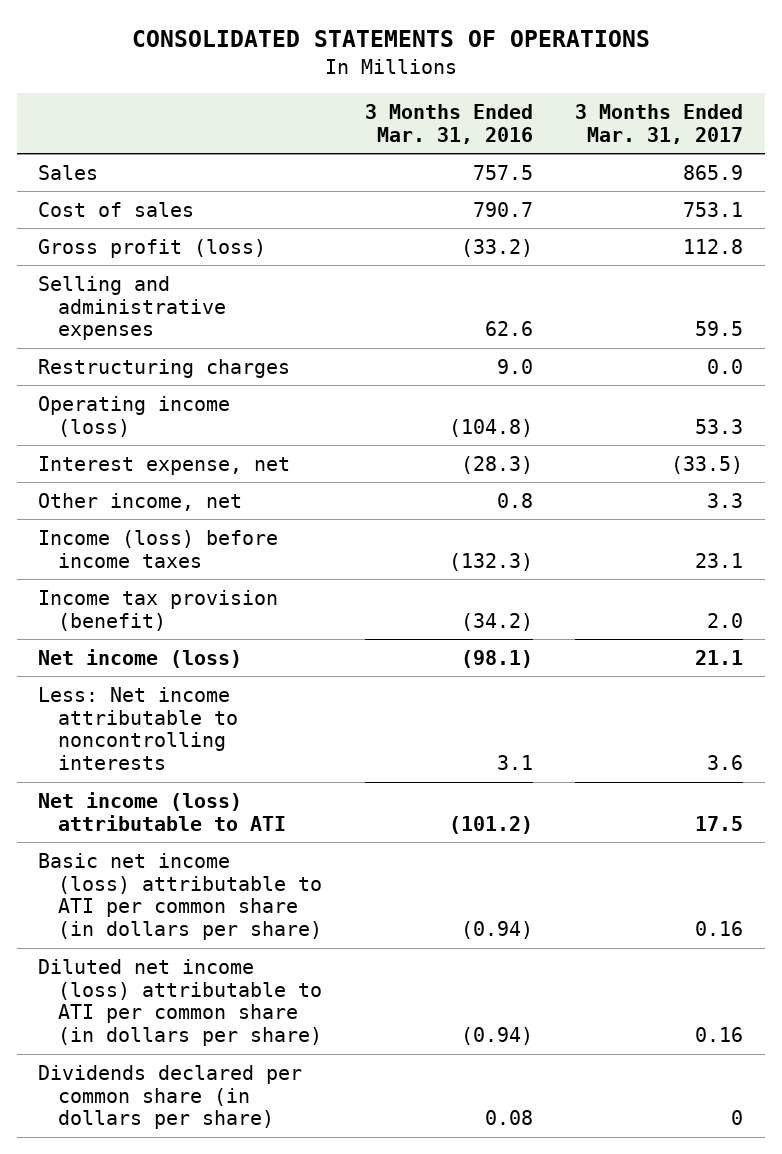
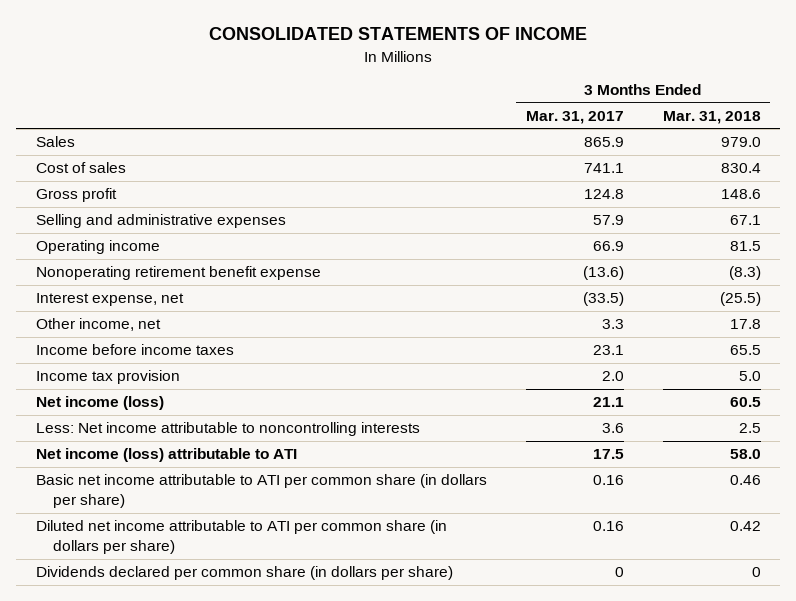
[131,30,650,48] CONSOLIDATED STATEMENTS OF OPERATIONS -> [209,27,588,41] CONSOLIDATED STATEMENTS OF INCOME
[364,104,533,144] 3 Months Ended Mar. 31, 2016 -> none
none -> [662,110,761,124] Mar. 31, 2018
[38,358,291,378] Restructuring charges -> none
[683,201,744,217] 753.1 -> [583,163,624,174] 741.1
[38,238,267,258] Gross profit (loss) -> [35,188,117,203] Gross profit
[683,238,744,254] 112.8 -> [583,189,624,200] 124.8
[695,321,744,337] 59.5 -> [592,215,624,226] 57.9
[38,395,231,437] Operating income (loss) -> [35,240,160,255] Operating income
[695,418,744,434] 53.3 -> [592,241,624,252] 66.9
none -> [35,266,321,281] Nonoperating retirement benefit expense
[38,529,279,568] Income (loss) before income taxes -> [35,344,234,356] Income before income taxes
[38,589,279,631] Income tax provision (benefit) -> [35,370,180,385] Income tax provision
[38,852,322,941] Basic net income (loss) attributable to ATI per common share (in dollars per share) -> [35,474,487,509] Basic net income attributable to ATI per common share (in dollars per share)
[38,958,322,1047] Diluted net income (loss) attributable to ATI per common share (in dollars per share) -> [35,520,447,555] Diluted net income attributable to ATI per common share (in dollars per share)

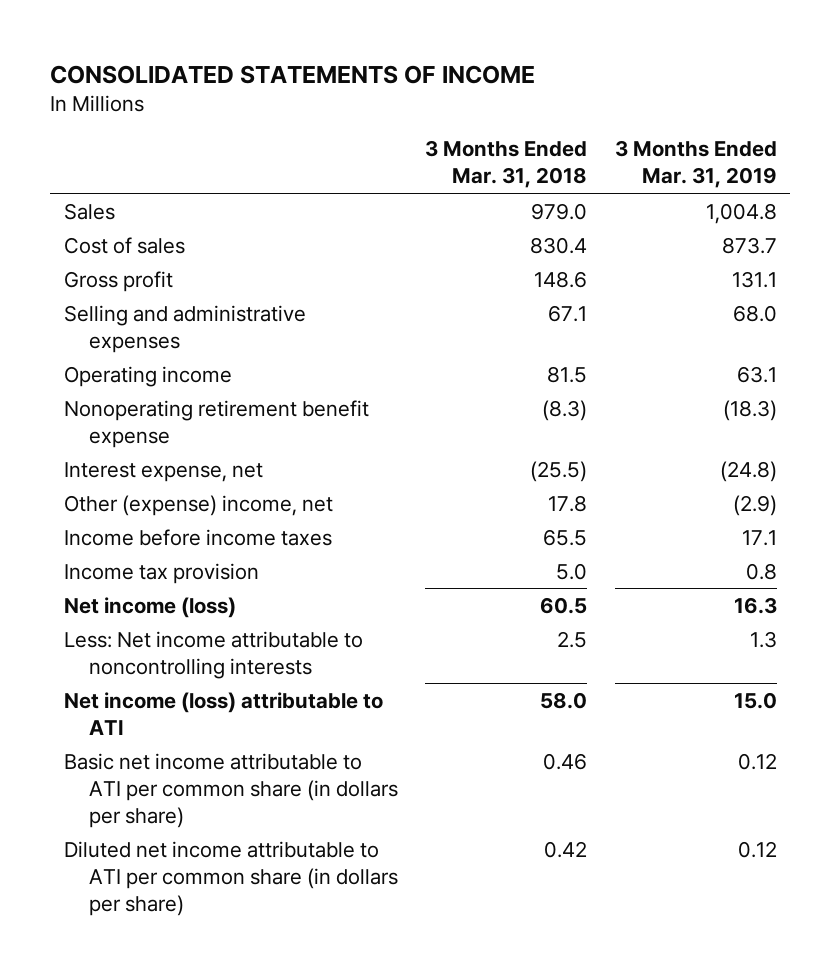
[525,110,624,124] Mar. 31, 2017 -> none
none -> [614,140,777,189] 3 Months Ended Mar. 31, 2019
[35,318,161,332] Other income, net -> [63,494,333,516] Other (expense) income, net
[35,566,453,581] Dividends declared per common share (in dollars per share) -> none

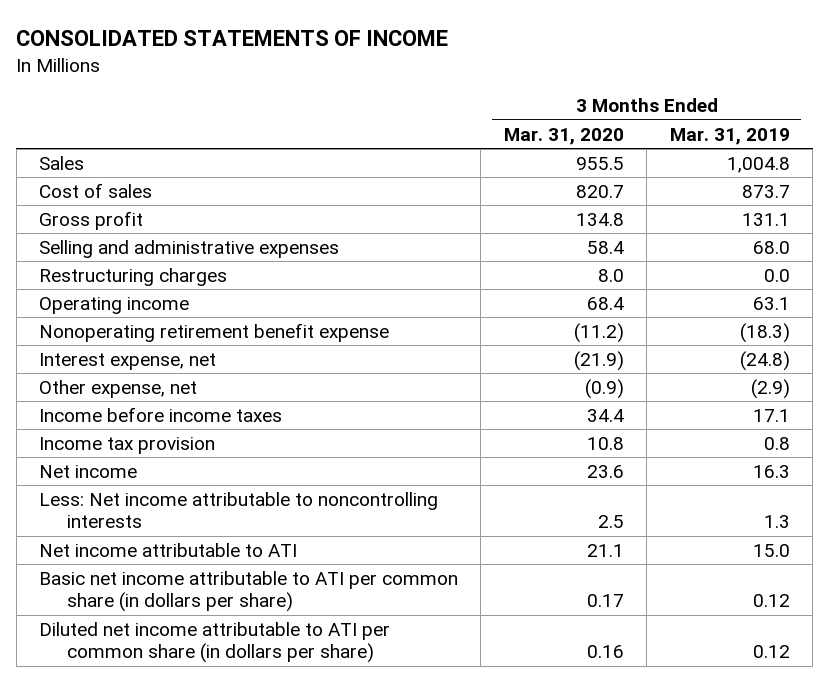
[425,140,588,189] 3 Months Ended Mar. 31, 2018 -> none
none -> [503,127,624,145] Mar. 31, 2020
none -> [39,268,228,287] Restructuring charges
[63,494,333,516] Other (expense) income, net -> [39,380,198,399] Other expense, net
[63,596,236,618] Net income (loss) -> [39,465,138,479] Net income
[63,691,383,735] Net income (loss) attributable to ATI -> [39,543,298,558] Net income attributable to ATI

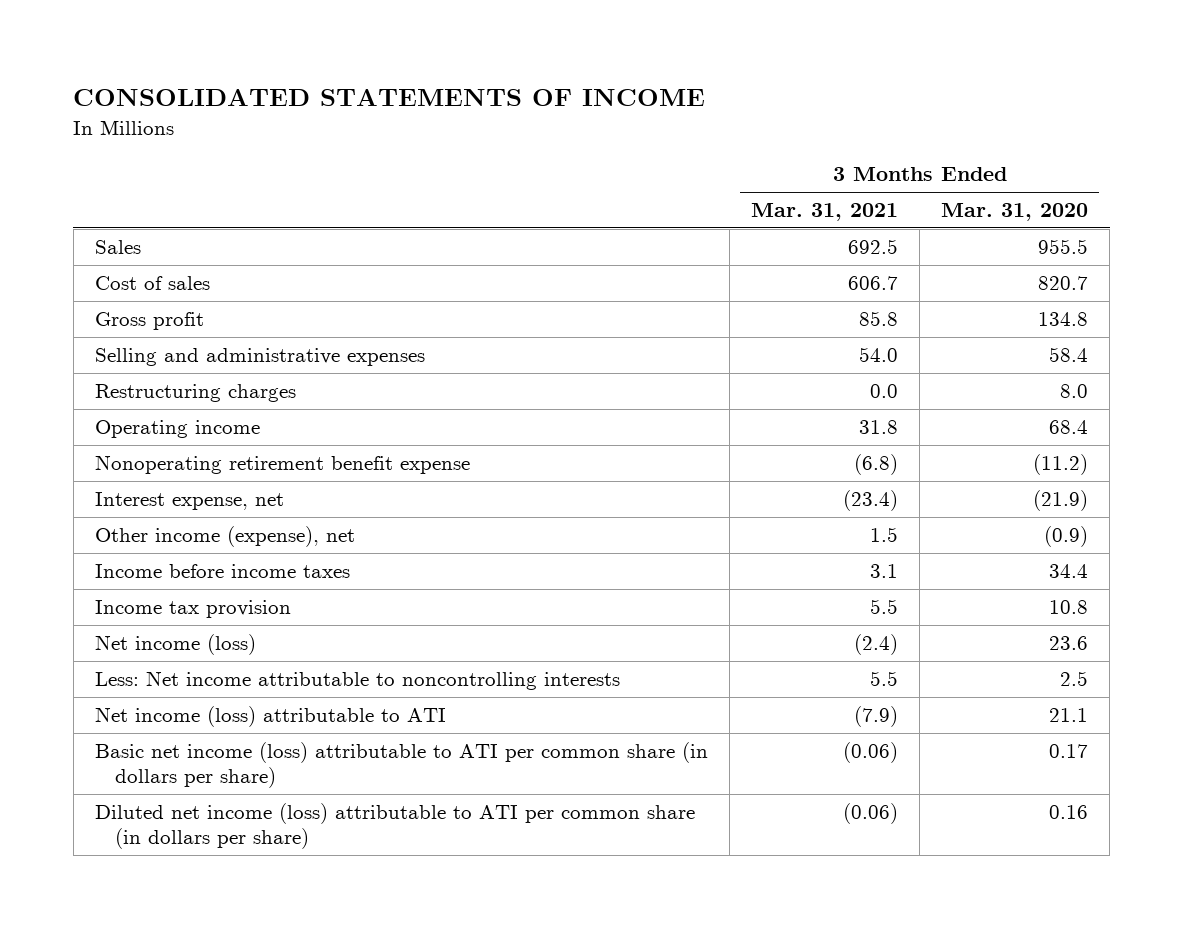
[669,127,790,145] Mar. 31, 2019 -> none
none -> [751,203,899,222] Mar. 31, 2021
[39,380,198,399] Other expense, net -> [94,526,355,548] Other income (expense), net
[39,465,138,479] Net income -> [94,634,256,656] Net income (loss)
[39,543,298,558] Net income attributable to ATI -> [94,706,446,728] Net income (loss) attributable to ATI
[39,571,459,613] Basic net income attributable to ATI per common share (in dollars per share) -> [94,742,708,789] Basic net income (loss) attributable to ATI per common share (in dollars per share)
[39,622,391,664] Diluted net income attributable to ATI per common share (in dollars per share) -> [94,803,695,850] Diluted net income (loss) attributable to ATI per common share (in dollars per share)

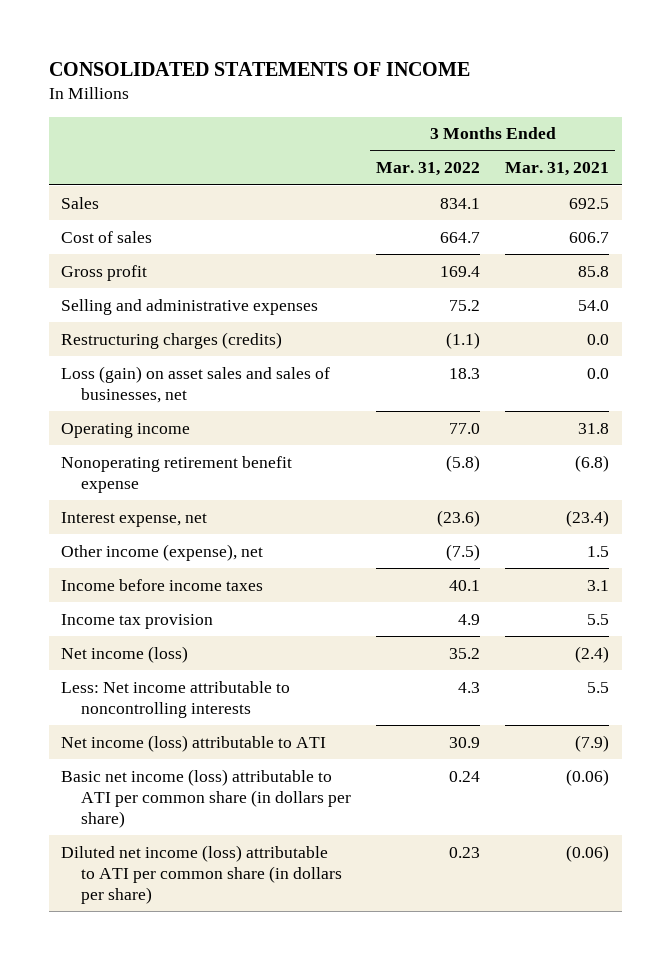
[941,203,1089,222] Mar. 31, 2020 -> none
none -> [375,162,480,177] Mar. 31, 2022
[94,384,296,403] Restructuring charges -> [61,331,283,349] Restructuring charges (credits)
none -> [61,365,331,403] Loss (gain) on asset sales and sales of businesses, net

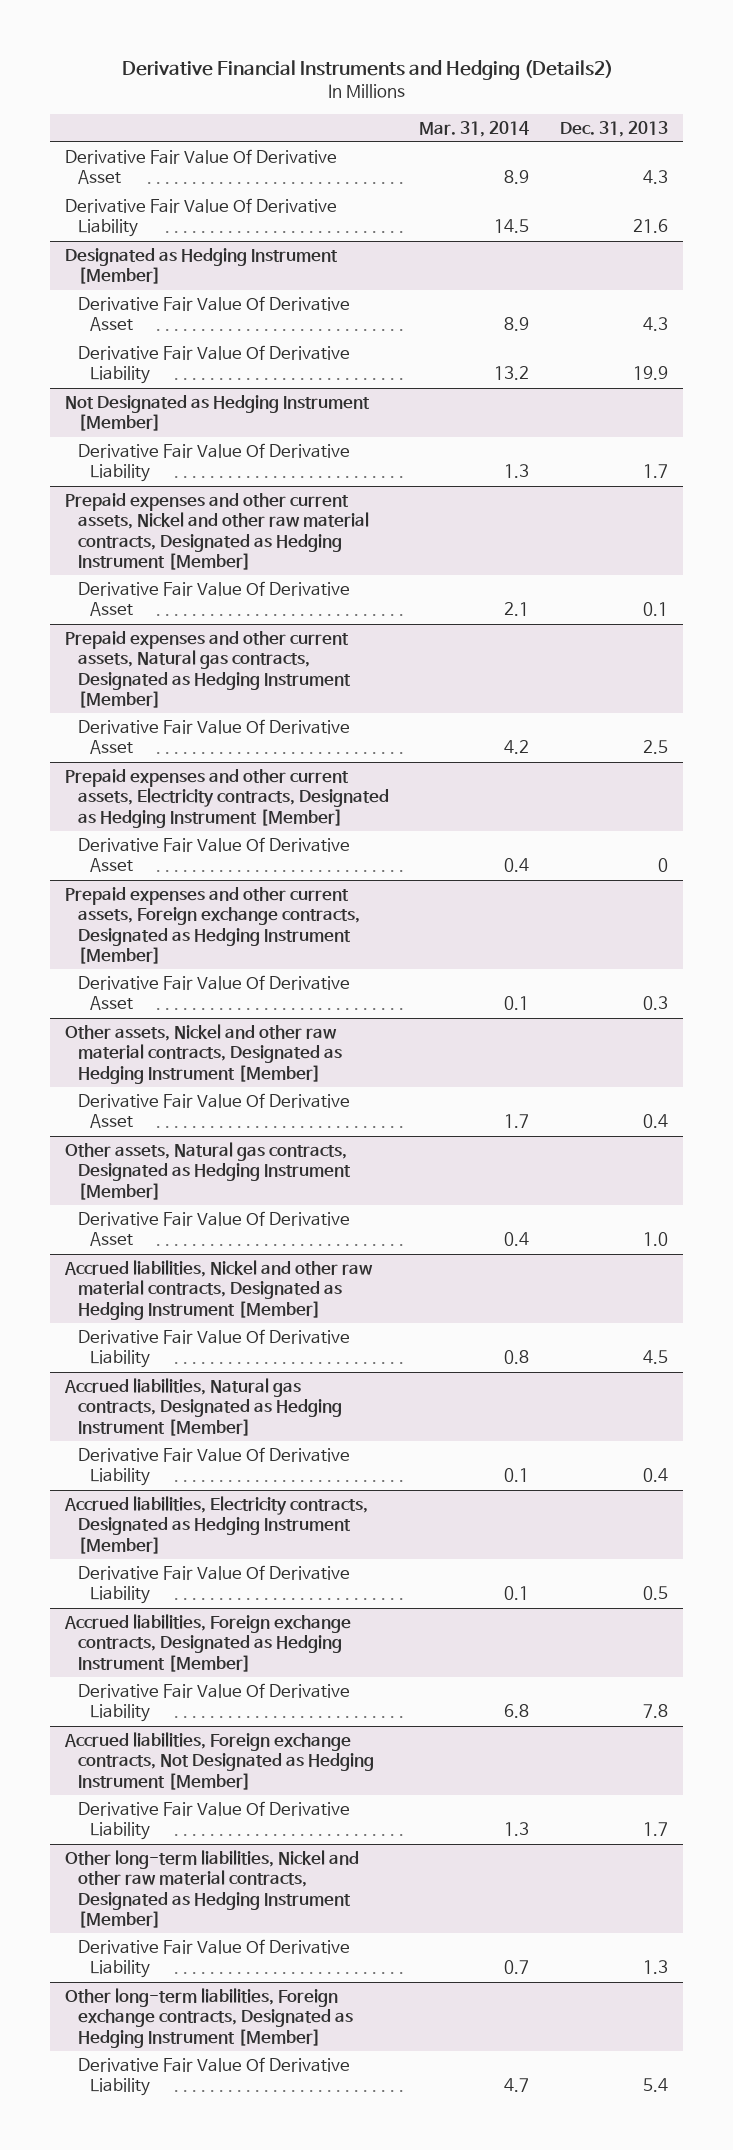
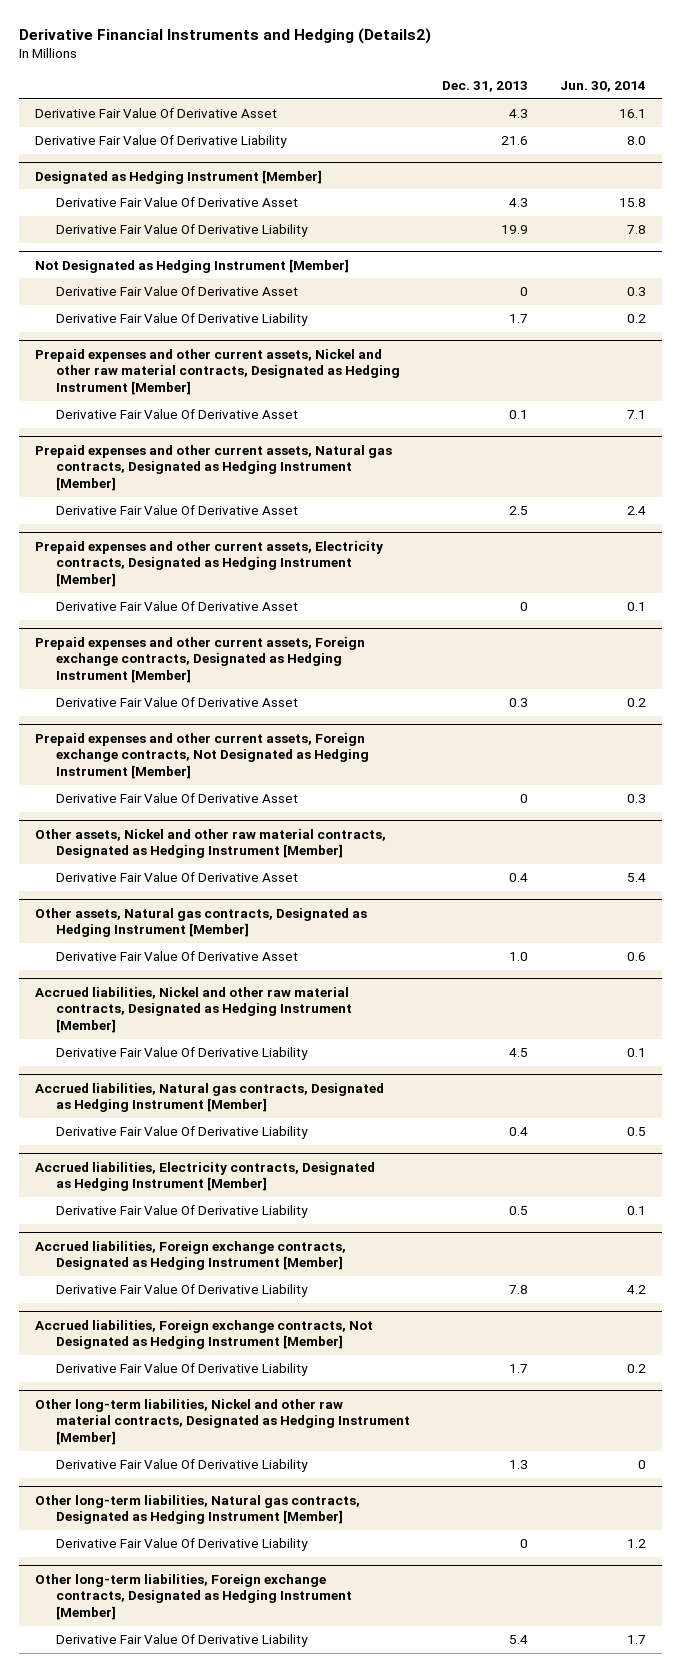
[419,120,530,137] Mar. 31, 2014 -> none
none -> [559,81,646,93] Jun. 30, 2014
none -> [55,286,298,297] Derivative Fair Value Of Derivative Asset
none -> [35,732,369,779] Prepaid expenses and other current assets, Foreign exchange contracts, Not Designated as Hedging Instrument [Member]
none -> [55,793,298,804] Derivative Fair Value Of Derivative Asset
none -> [35,1494,361,1525] Other long-term liabilities, Natural gas contracts, Designated as Hedging Instrument [Member]
none -> [55,1538,308,1552] Derivative Fair Value Of Derivative Liability

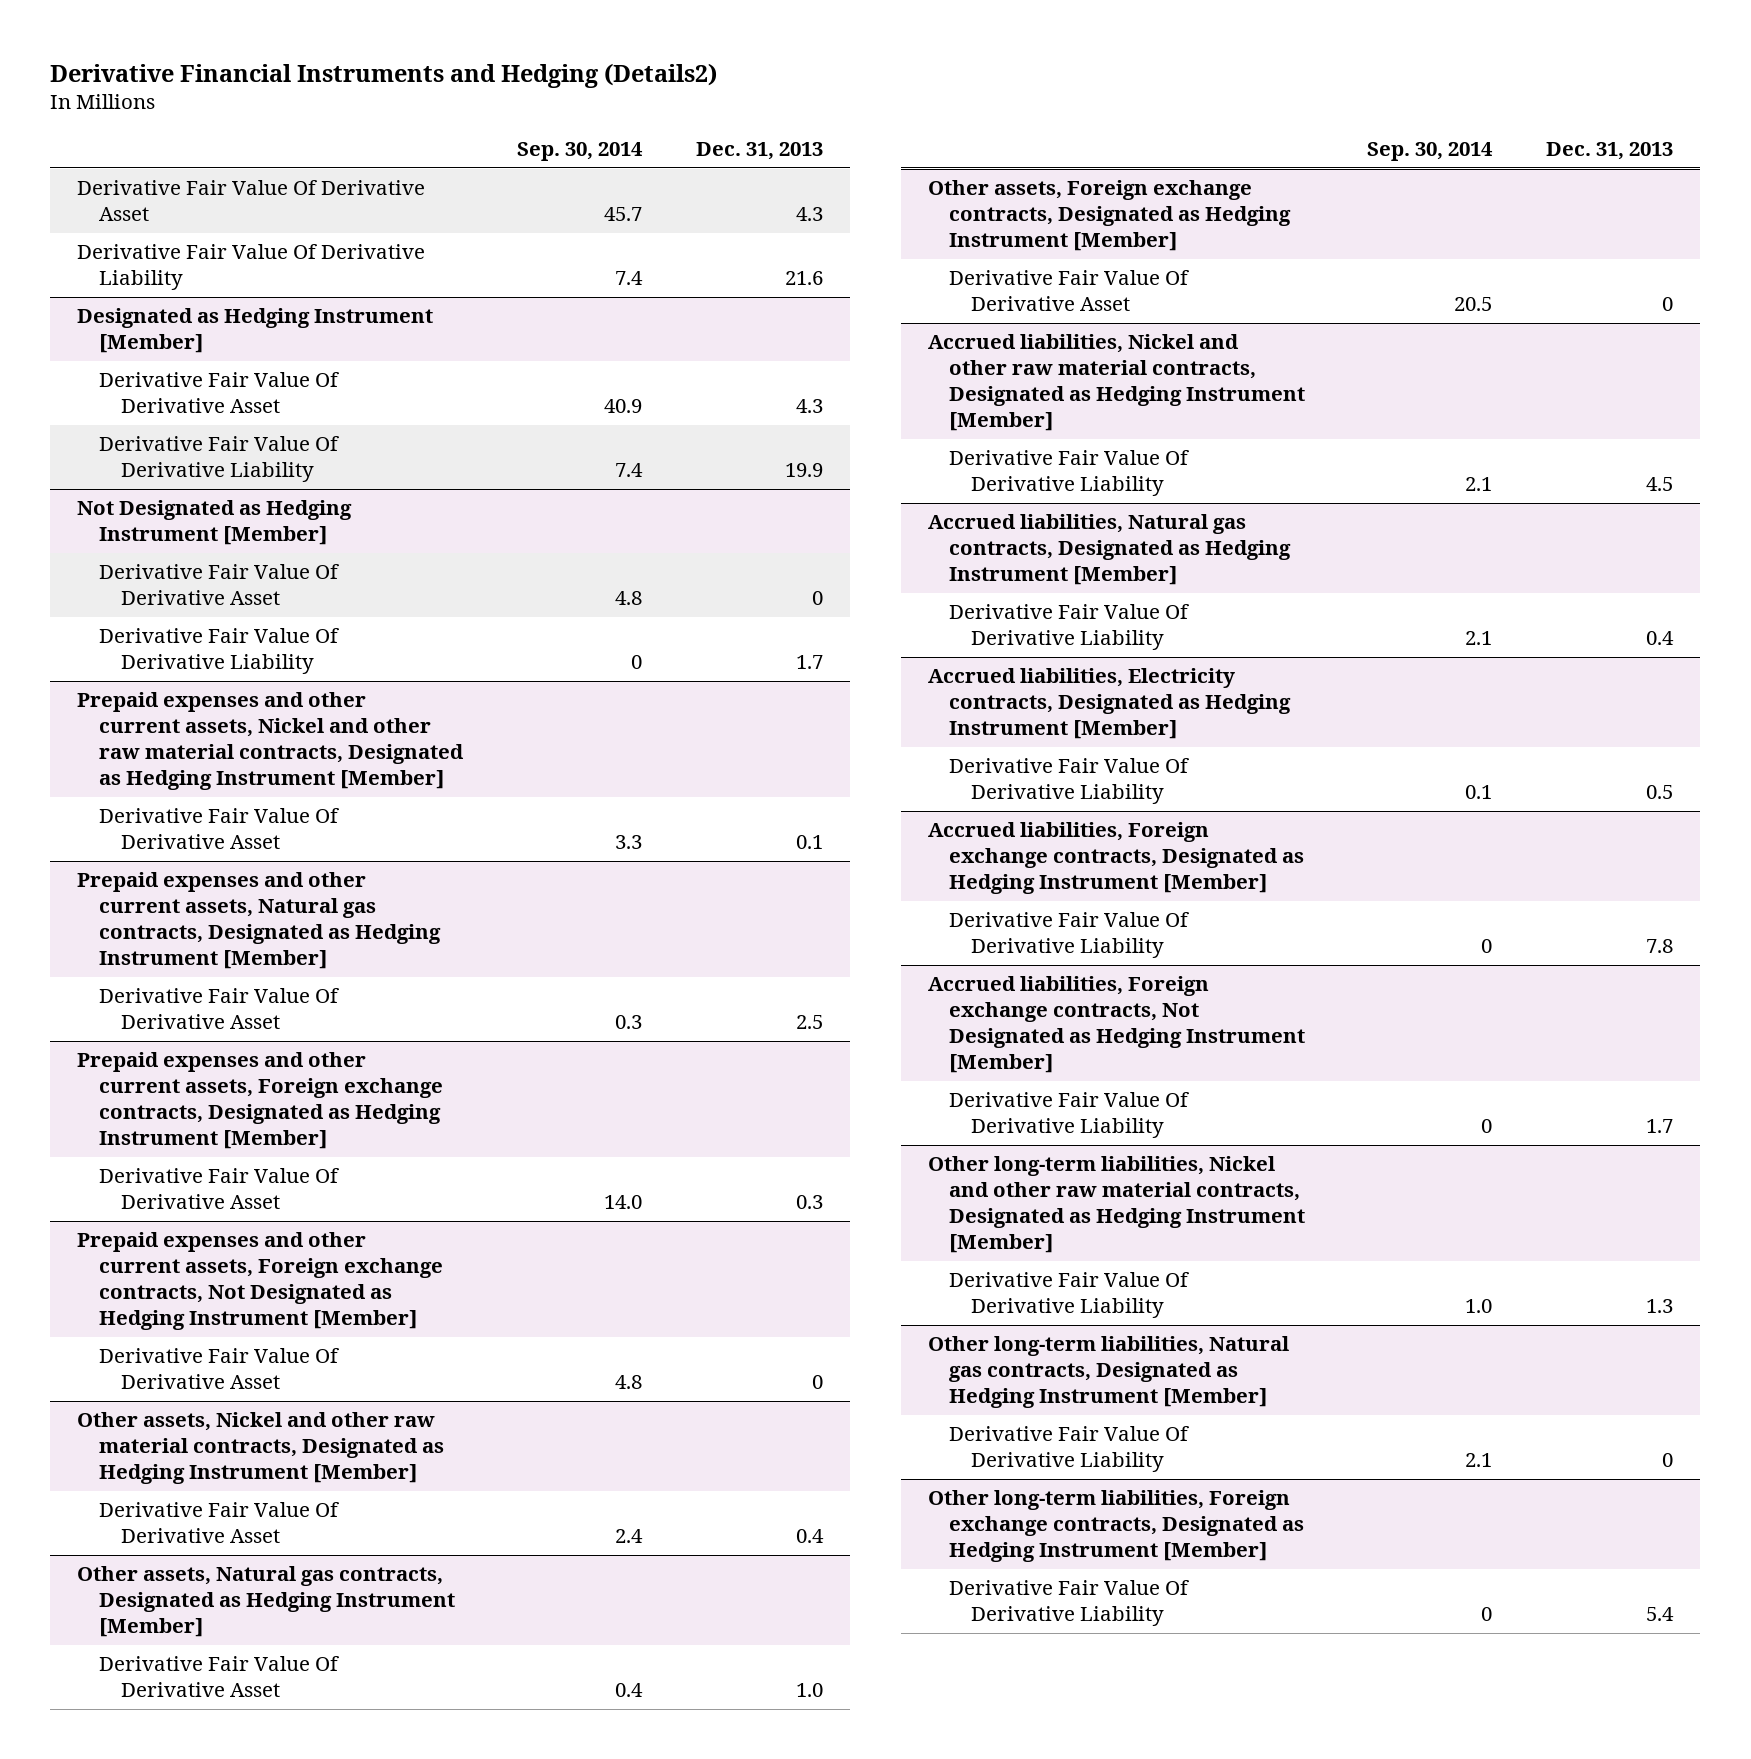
[559,81,646,93] Jun. 30, 2014 -> none
none -> [517,141,644,161] Sep. 30, 2014
[35,540,384,587] Prepaid expenses and other current assets, Electricity contracts, Designated as Hedging Instrument [Member] -> none
[55,601,298,612] Derivative Fair Value Of Derivative Asset -> none
none -> [927,180,1292,252] Other assets, Foreign exchange contracts, Designated as Hedging Instrument [Member]
none -> [949,270,1190,312] Derivative Fair Value Of Derivative Asset

